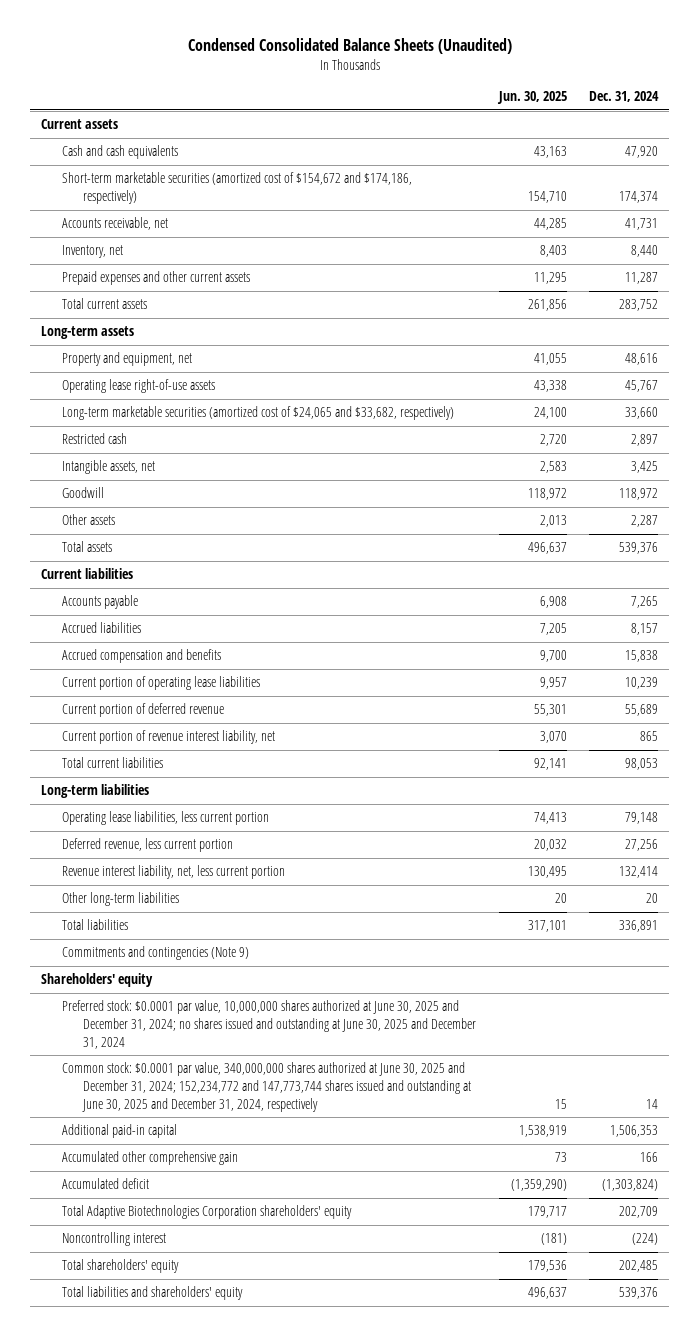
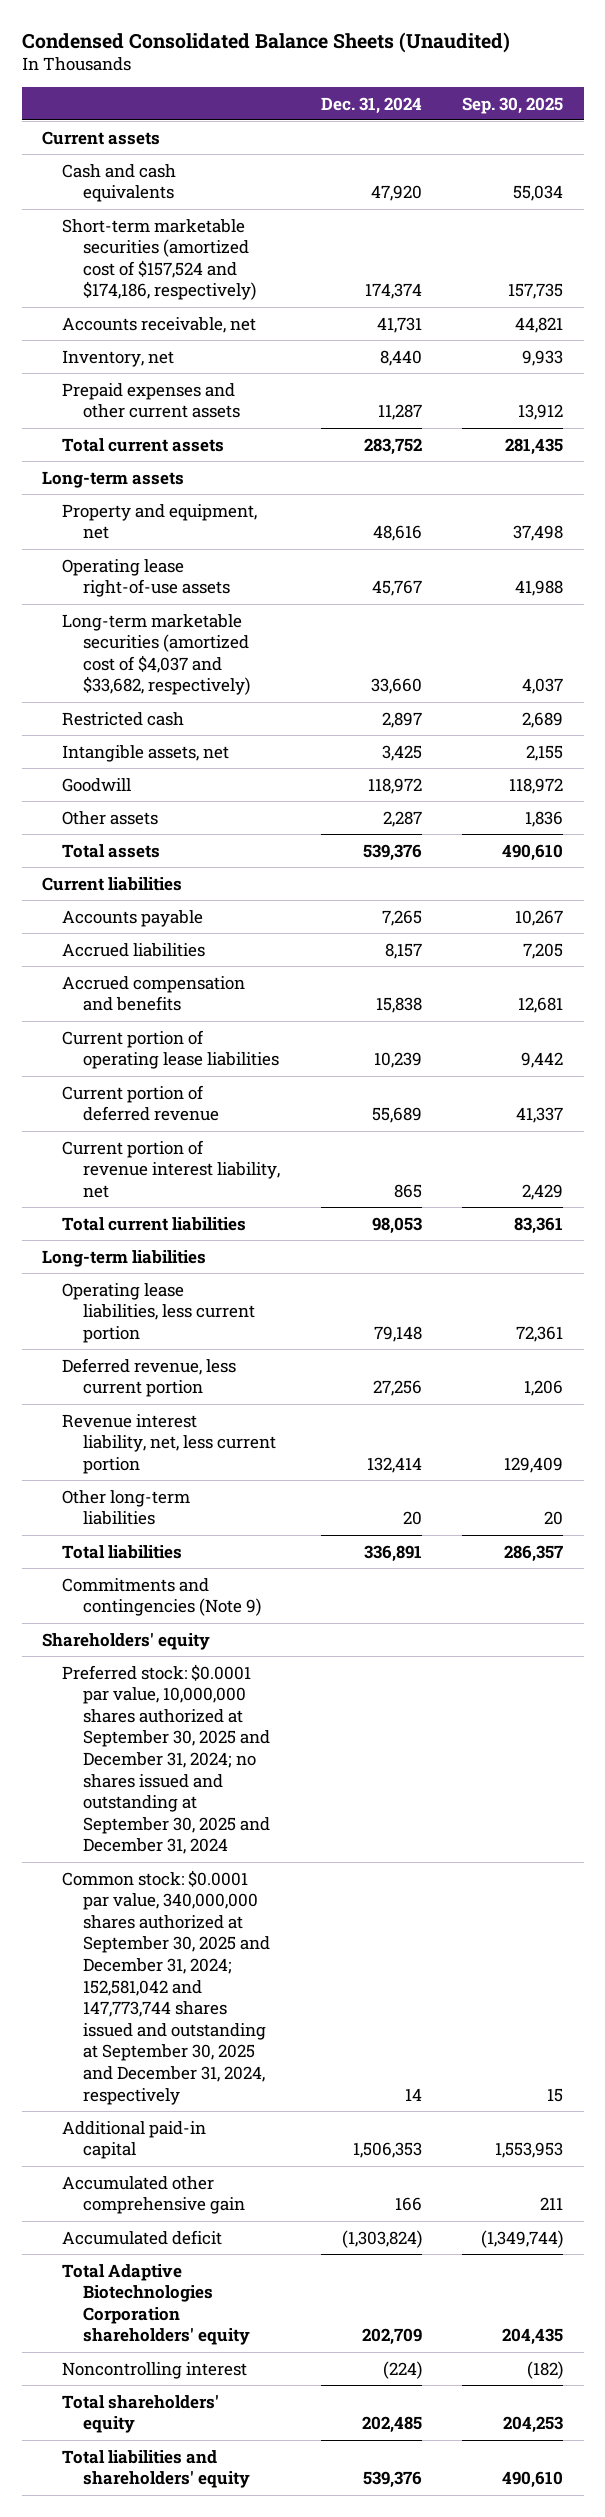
[496,91,567,105] Jun. 30, 2025 -> none
none -> [462,96,564,114] Sep. 30, 2025
[62,172,413,204] Short-term marketable securities (amortized cost of $154,672 and $174,186, respectively) -> [62,218,256,301] Short-term marketable securities (amortized cost of $157,524 and $174,186, respectively)
[62,406,455,421] Long-term marketable securities (amortized cost of $24,065 and $33,682, respectively) -> [62,613,250,696] Long-term marketable securities (amortized cost of $4,037 and $33,682, respectively)
[62,1000,477,1049] Preferred stock: $0.0001 par value, 10,000,000 shares authorized at June 30, 2025 and December 31, 2024; no shares issued and outstanding at June 30, 2025 and December 31, 2024 -> [62,1663,270,1855] Preferred stock: $0.0001 par value, 10,000,000 shares authorized at September 30, 2025 and December 31, 2024; no shares issued and outstanding at September 30, 2025 and December 31, 2024
[62,1062,472,1112] Common stock: $0.0001 par value, 340,000,000 shares authorized at June 30, 2025 and December 31, 2024; 152,234,772 and 147,773,744 shares issued and outstanding at June 30, 2025 and December 31, 2024, respectively -> [62,1869,270,2105] Common stock: $0.0001 par value, 340,000,000 shares authorized at September 30, 2025 and December 31, 2024; 152,581,042 and 147,773,744 shares issued and outstanding at September 30, 2025 and December 31, 2024, respectively

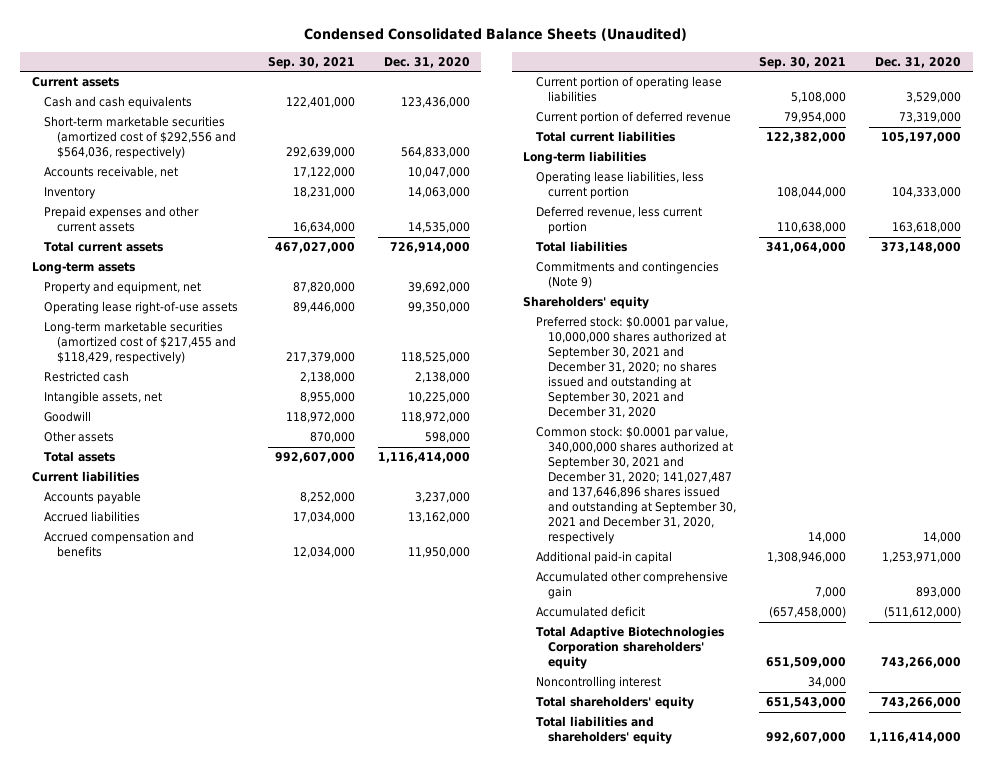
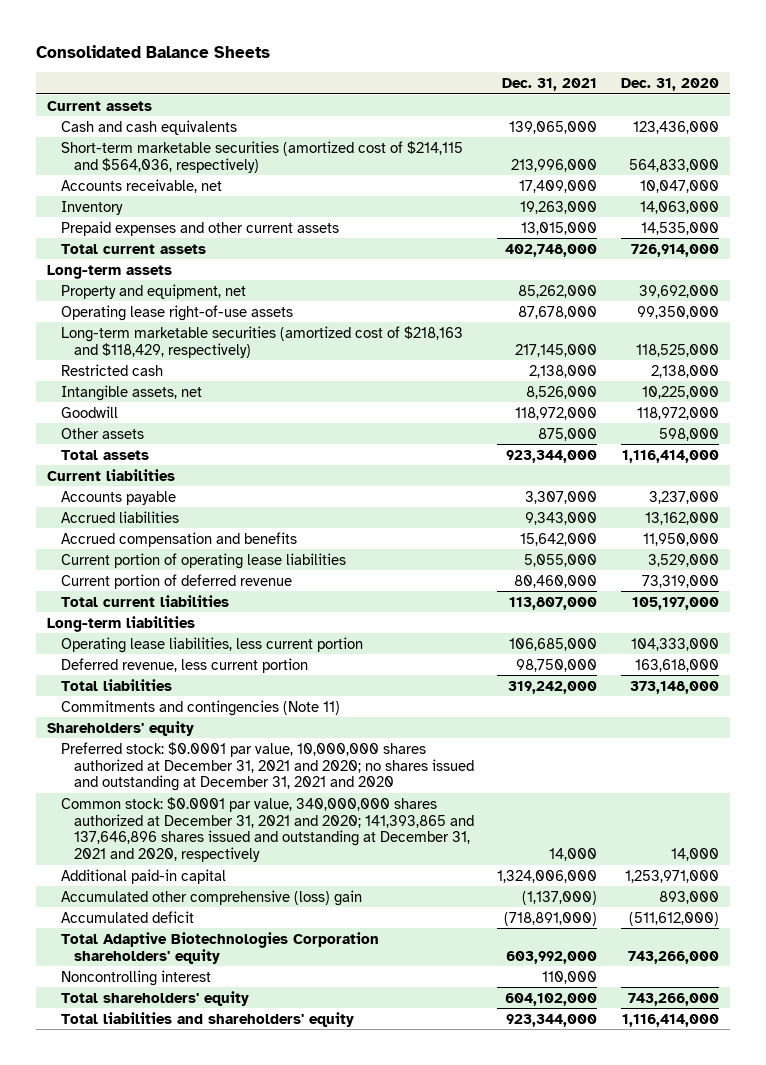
[304,28,688,42] Condensed Consolidated Balance Sheets (Unaudited) -> [35,44,270,58] Consolidated Balance Sheets
[267,56,355,69] Sep. 30, 2021 -> none
none -> [502,77,598,91] Dec. 31, 2021
[44,116,236,160] Short-term marketable securities (amortized cost of $292,556 and $564,036, respectively) -> [60,140,463,173] Short-term marketable securities (amortized cost of $214,115 and $564,036, respectively)
[44,321,236,365] Long-term marketable securities (amortized cost of $217,455 and $118,429, respectively) -> [60,325,463,358] Long-term marketable securities (amortized cost of $218,163 and $118,429, respectively)
[535,261,719,289] Commitments and contingencies (Note 9) -> [60,699,340,716] Commitments and contingencies (Note 11)
[535,316,728,419] Preferred stock: $0.0001 par value, 10,000,000 shares authorized at September 30, 2021 and December 31, 2020; no shares issued and outstanding at September 30, 2021 and December 31, 2020 -> [60,741,475,792] Preferred stock: $0.0001 par value, 10,000,000 shares authorized at December 31, 2021 and 2020; no shares issued and outstanding at December 31, 2021 and 2020
[535,426,737,545] Common stock: $0.0001 par value, 340,000,000 shares authorized at September 30, 2021 and December 31, 2020; 141,027,487 and 137,646,896 shares issued and outstanding at September 30, 2021 and December 31, 2020, respectively -> [60,796,475,863] Common stock: $0.0001 par value, 340,000,000 shares authorized at December 31, 2021 and 2020; 141,393,865 and 137,646,896 shares issued and outstanding at December 31, 2021 and 2020, respectively
[535,571,728,600] Accumulated other comprehensive gain -> [60,889,362,906] Accumulated other comprehensive (loss) gain

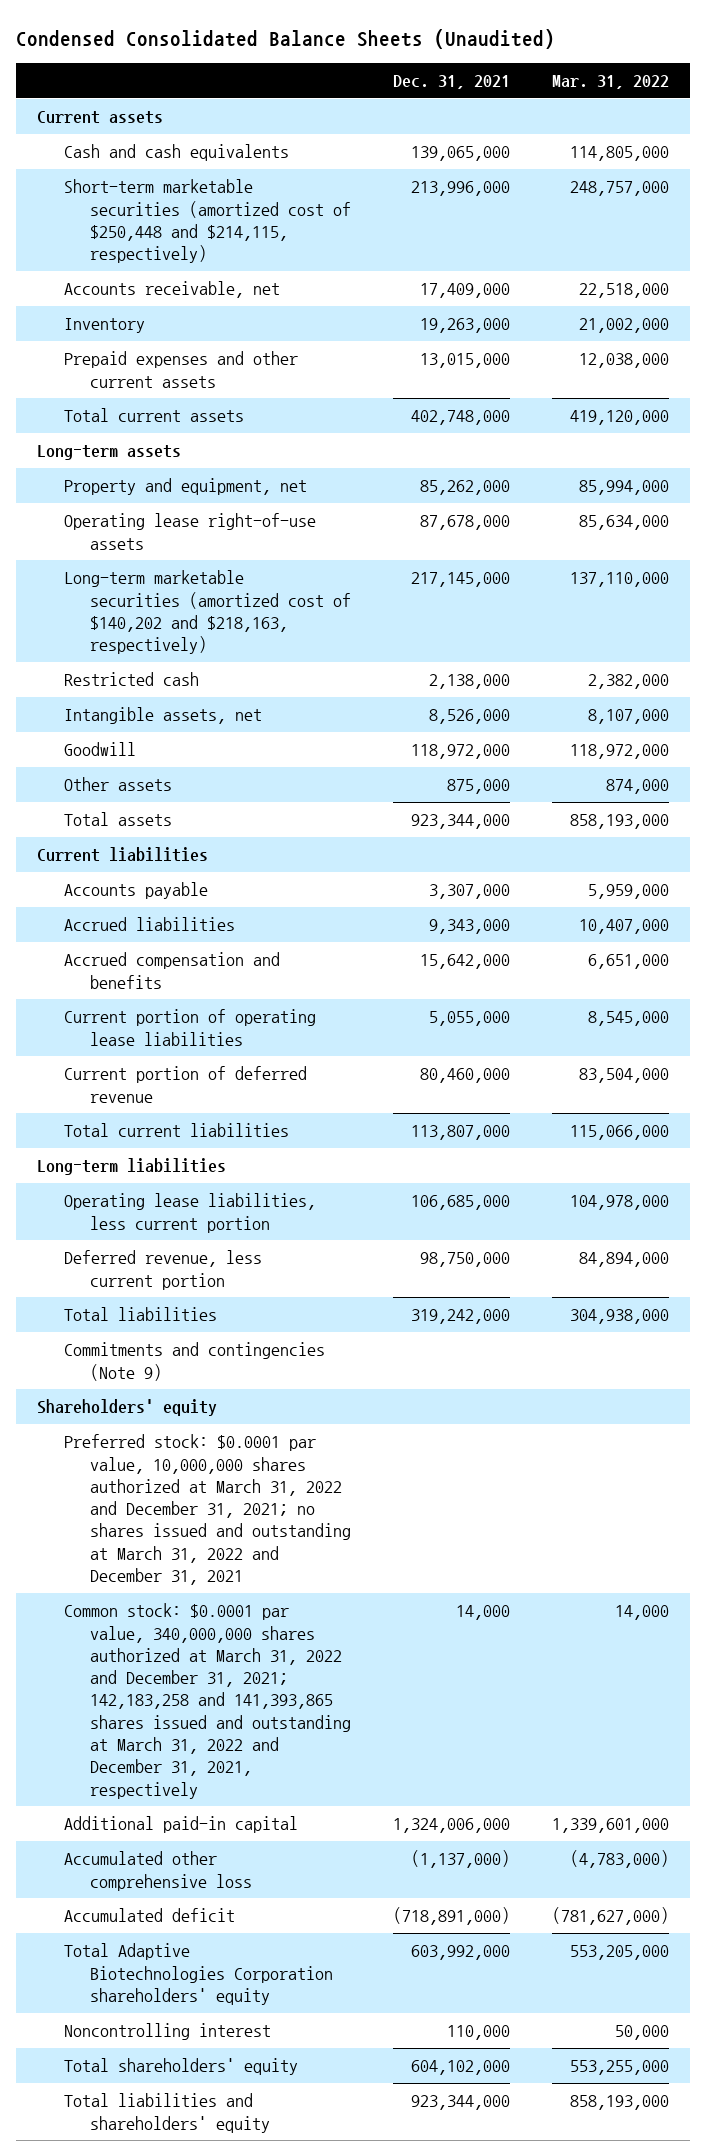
[35,44,270,58] Consolidated Balance Sheets -> [16,28,556,49] Condensed Consolidated Balance Sheets (Unaudited)
[620,77,719,91] Dec. 31, 2020 -> none
none -> [551,74,669,89] Mar. 31, 2022
[60,140,463,173] Short-term marketable securities (amortized cost of $214,115 and $564,036, respectively) -> [63,179,352,264] Short-term marketable securities (amortized cost of $250,448 and $214,115, respectively)
[60,325,463,358] Long-term marketable securities (amortized cost of $218,163 and $118,429, respectively) -> [63,570,352,655] Long-term marketable securities (amortized cost of $140,202 and $218,163, respectively)
[60,699,340,716] Commitments and contingencies (Note 11) -> [63,1342,325,1381] Commitments and contingencies (Note 9)
[60,741,475,792] Preferred stock: $0.0001 par value, 10,000,000 shares authorized at December 31, 2021 and 2020; no shares issued and outstanding at December 31, 2021 and 2020 -> [63,1434,352,1585] Preferred stock: $0.0001 par value, 10,000,000 shares authorized at March 31, 2022 and December 31, 2021; no shares issued and outstanding at March 31, 2022 and December 31, 2021
[60,796,475,863] Common stock: $0.0001 par value, 340,000,000 shares authorized at December 31, 2021 and 2020; 141,393,865 and 137,646,896 shares issued and outstanding at December 31, 2021 and 2020, respectively -> [63,1603,352,1799] Common stock: $0.0001 par value, 340,000,000 shares authorized at March 31, 2022 and December 31, 2021; 142,183,258 and 141,393,865 shares issued and outstanding at March 31, 2022 and December 31, 2021, respectively
[60,889,362,906] Accumulated other comprehensive (loss) gain -> [63,1851,253,1891] Accumulated other comprehensive loss

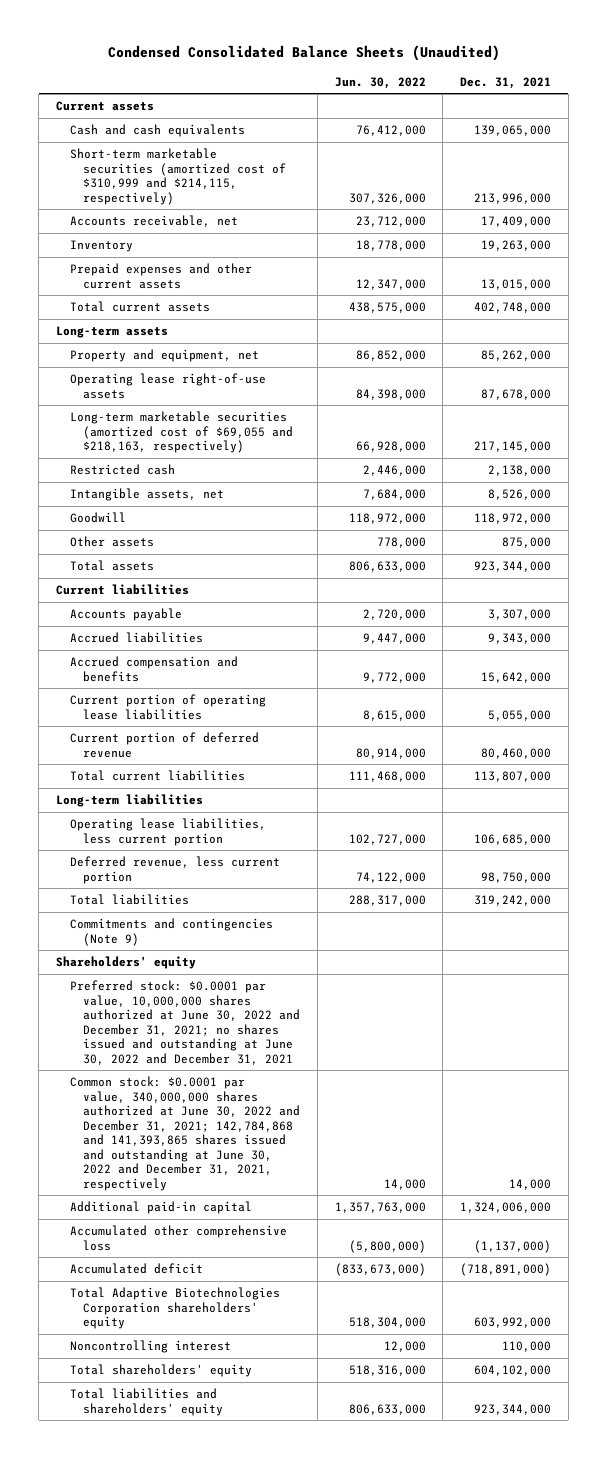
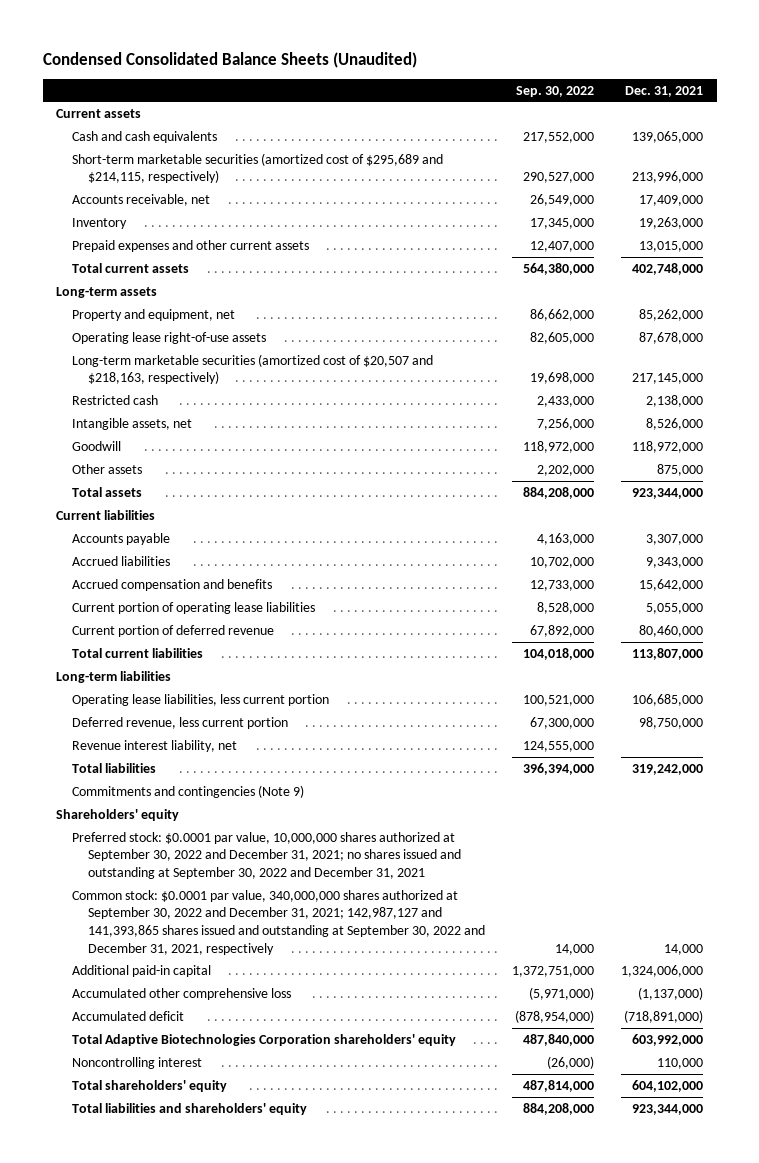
[334,76,426,89] Jun. 30, 2022 -> none
none -> [515,85,594,97] Sep. 30, 2022
[69,148,287,205] Short-term marketable securities (amortized cost of $310,999 and $214,115, respectively) -> [71,152,443,184] Short-term marketable securities (amortized cost of $295,689 and $214,115, respectively)
[69,411,294,454] Long-term marketable securities (amortized cost of $69,055 and $218,163, respectively) -> [71,353,433,385] Long-term marketable securities (amortized cost of $20,507 and $218,163, respectively)
none -> [71,739,237,752] Revenue interest liability, net
[69,980,301,1065] Preferred stock: $0.0001 par value, 10,000,000 shares authorized at June 30, 2022 and December 31, 2021; no shares issued and outstanding at June 30, 2022 and December 31, 2021 -> [71,831,461,880] Preferred stock: $0.0001 par value, 10,000,000 shares authorized at September 30, 2022 and December 31, 2021; no shares issued and outstanding at September 30, 2022 and December 31, 2021
[69,1076,301,1191] Common stock: $0.0001 par value, 340,000,000 shares authorized at June 30, 2022 and December 31, 2021; 142,784,868 and 141,393,865 shares issued and outstanding at June 30, 2022 and December 31, 2021, respectively -> [71,889,485,955] Common stock: $0.0001 par value, 340,000,000 shares authorized at September 30, 2022 and December 31, 2021; 142,987,127 and 141,393,865 shares issued and outstanding at September 30, 2022 and December 31, 2021, respectively

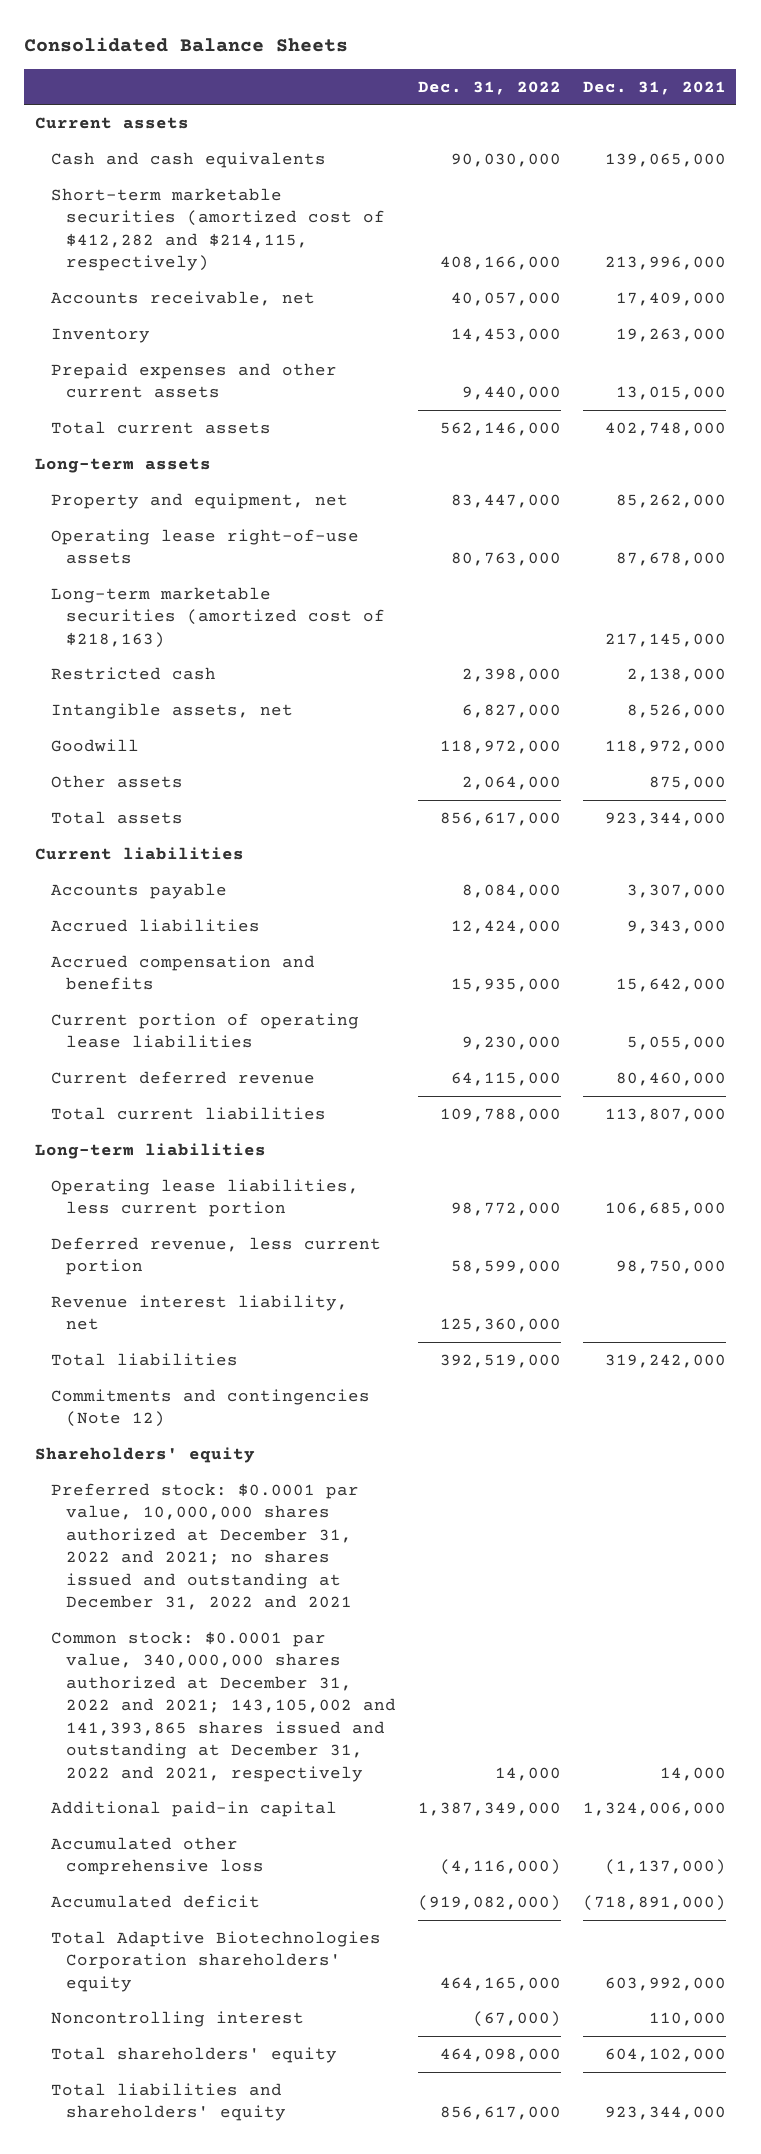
[42,51,417,68] Condensed Consolidated Balance Sheets (Unaudited) -> [24,37,349,53] Consolidated Balance Sheets
[515,85,594,97] Sep. 30, 2022 -> none
none -> [417,80,561,95] Dec. 31, 2022
[71,152,443,184] Short-term marketable securities (amortized cost of $295,689 and $214,115, respectively) -> [50,187,386,272] Short-term marketable securities (amortized cost of $412,282 and $214,115, respectively)
[71,353,433,385] Long-term marketable securities (amortized cost of $20,507 and $218,163, respectively) -> [50,586,386,648] Long-term marketable securities (amortized cost of $218,163)
[71,624,274,637] Current portion of deferred revenue -> [50,1070,315,1084] Current deferred revenue
[71,784,304,798] Commitments and contingencies (Note 9) -> [50,1388,370,1428] Commitments and contingencies (Note 12)
[71,831,461,880] Preferred stock: $0.0001 par value, 10,000,000 shares authorized at September 30, 2022 and December 31, 2021; no shares issued and outstanding at September 30, 2022 and December 31, 2021 -> [50,1482,359,1611] Preferred stock: $0.0001 par value, 10,000,000 shares authorized at December 31, 2022 and 2021; no shares issued and outstanding at December 31, 2022 and 2021
[71,889,485,955] Common stock: $0.0001 par value, 340,000,000 shares authorized at September 30, 2022 and December 31, 2021; 142,987,127 and 141,393,865 shares issued and outstanding at September 30, 2022 and December 31, 2021, respectively -> [50,1630,397,1782] Common stock: $0.0001 par value, 340,000,000 shares authorized at December 31, 2022 and 2021; 143,105,002 and 141,393,865 shares issued and outstanding at December 31, 2022 and 2021, respectively

